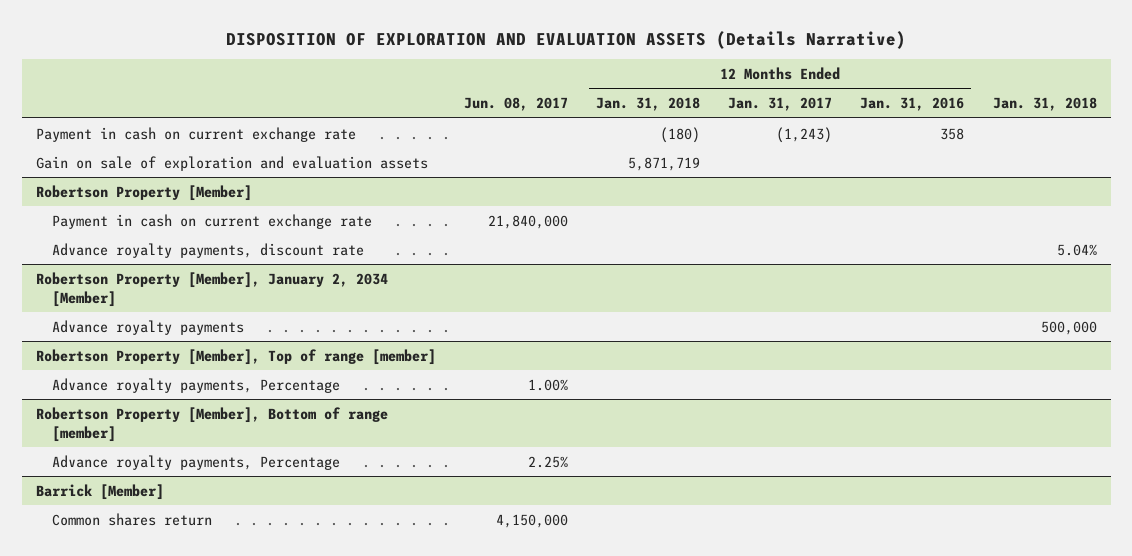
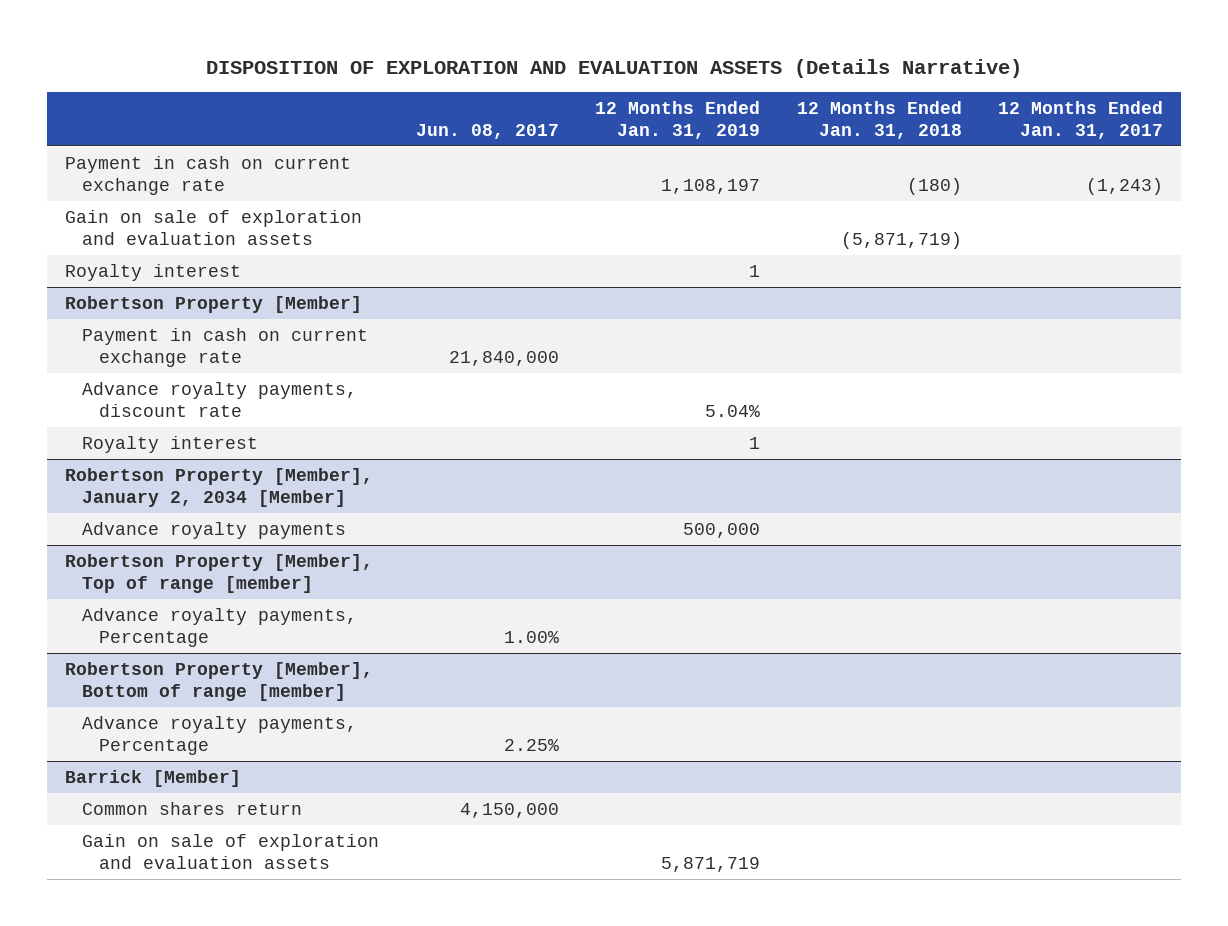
[860,97,965,112] Jan. 31, 2016 -> none
[992,97,1097,112] Jan. 31, 2018 -> none
none -> [595,100,761,139] 12 Months Ended Jan. 31, 2019
[628,156,701,171] 5,871,719 -> [840,231,962,249] (5,871,719)
none -> [65,263,242,281] Royalty interest
none -> [81,435,258,453] Royalty interest
none -> [81,833,379,869] Gain on sale of exploration and evaluation assets

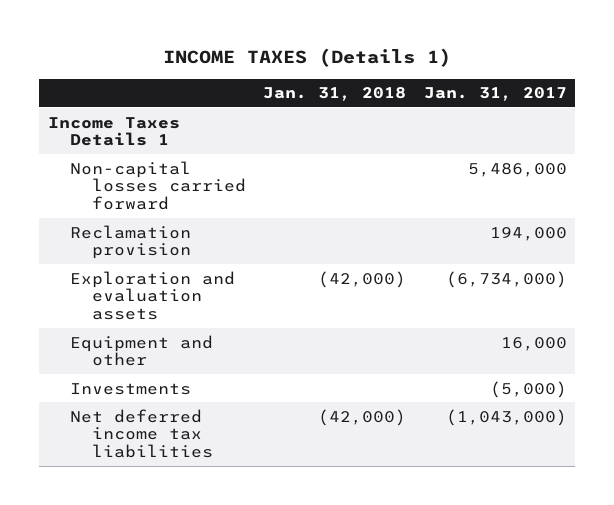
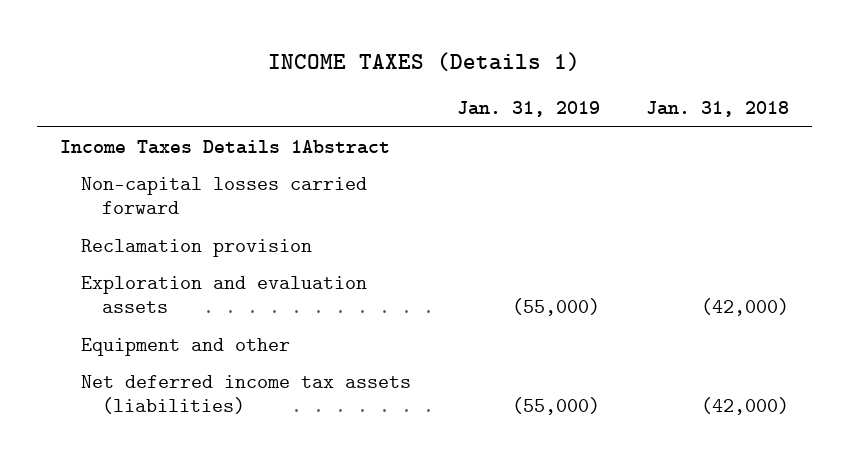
[423,87,567,102] Jan. 31, 2017 -> none
none -> [456,101,600,118] Jan. 31, 2019
[47,116,180,147] Income Taxes Details 1 -> [60,139,391,154] Income Taxes Details 1Abstract
[69,382,191,395] Investments -> none
[69,408,213,459] Net deferred income tax liabilities -> [81,374,412,415] Net deferred income tax assets (liabilities)

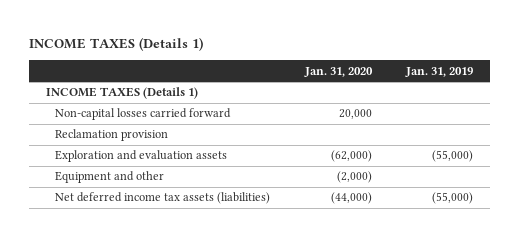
[645,101,789,118] Jan. 31, 2018 -> none
none -> [303,66,373,77] Jan. 31, 2020
[60,139,391,154] Income Taxes Details 1Abstract -> [45,87,198,100] INCOME TAXES (Details 1)

